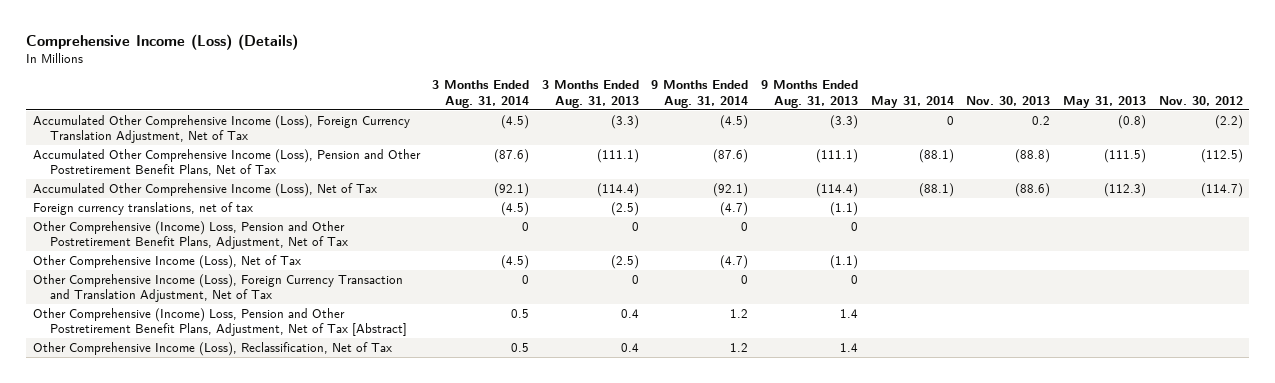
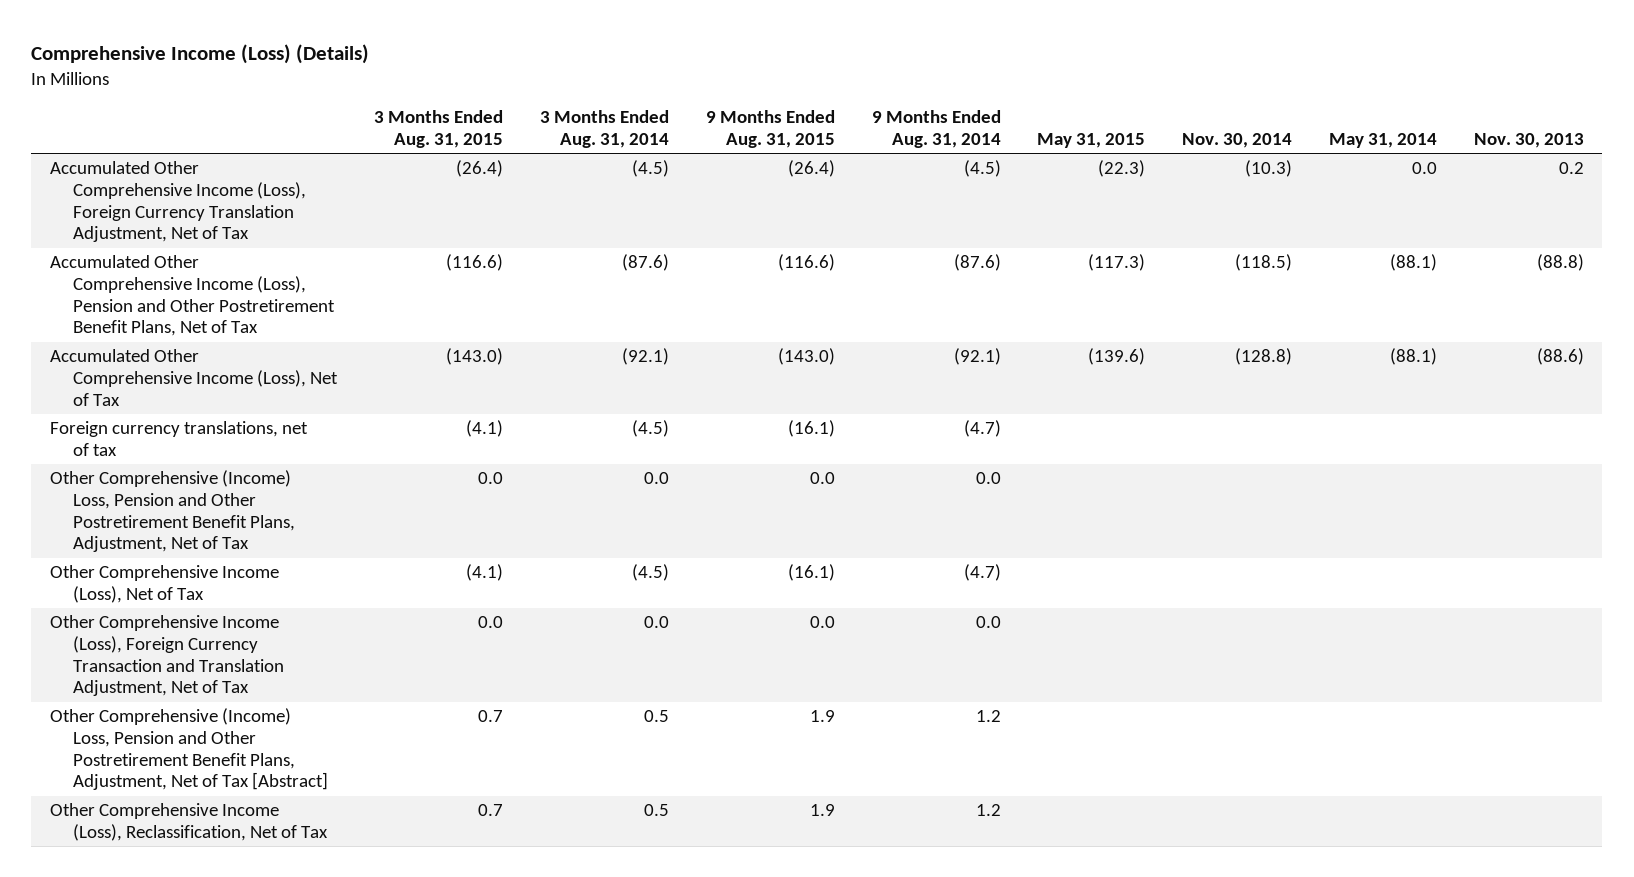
[541,80,639,108] 3 Months Ended Aug. 31, 2013 -> none
[761,80,859,108] 9 Months Ended Aug. 31, 2013 -> none
[1063,95,1147,108] May 31, 2013 -> none
[1158,95,1243,106] Nov. 30, 2012 -> none
none -> [374,110,504,149] 3 Months Ended Aug. 31, 2015
none -> [705,110,835,149] 9 Months Ended Aug. 31, 2015
none -> [1037,133,1146,149] May 31, 2015
none -> [1182,133,1293,149] Nov. 30, 2014
[946,115,954,125] 0 -> [1412,162,1438,175] 0.0
[522,221,530,231] 0 -> [644,472,670,485] 0.0
[741,221,749,231] 0 -> [975,472,1001,485] 0.0
[522,274,530,284] 0 -> [644,616,670,629] 0.0
[741,274,749,284] 0 -> [975,616,1001,629] 0.0

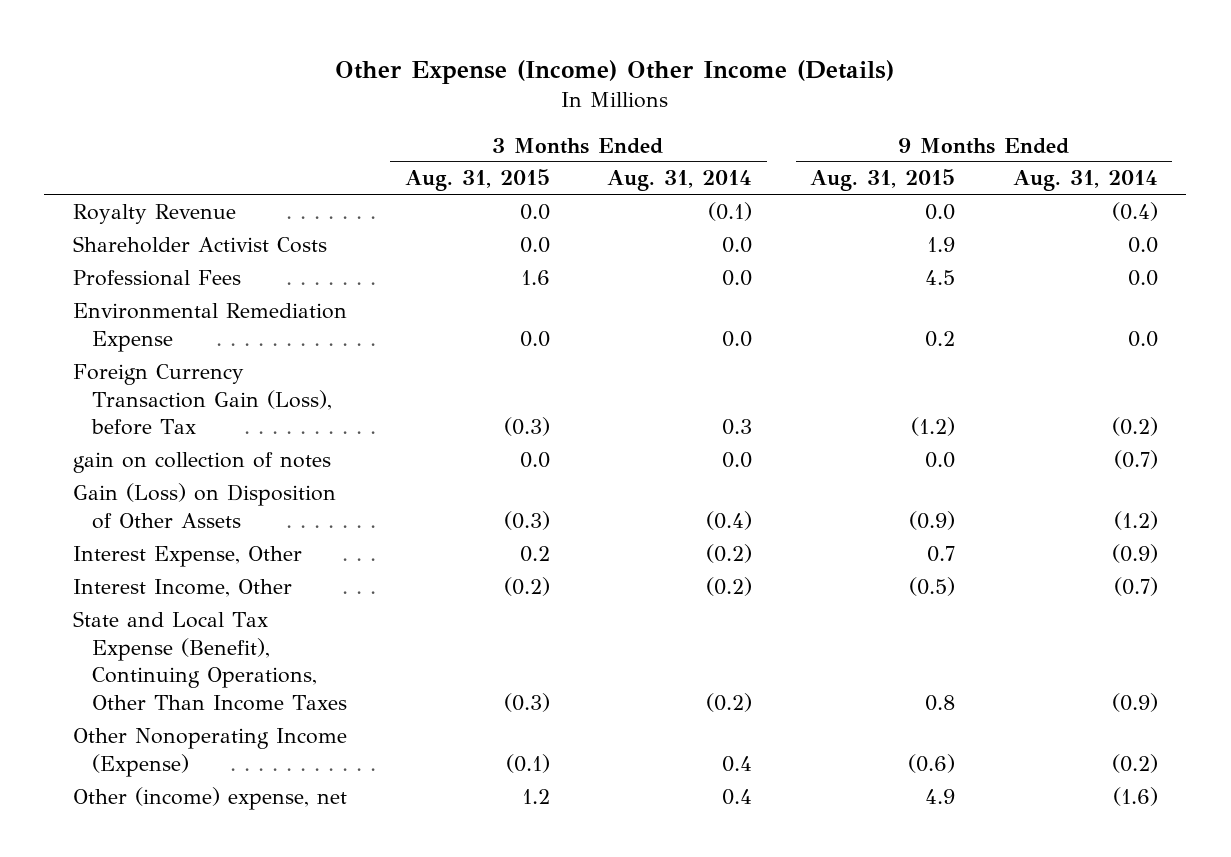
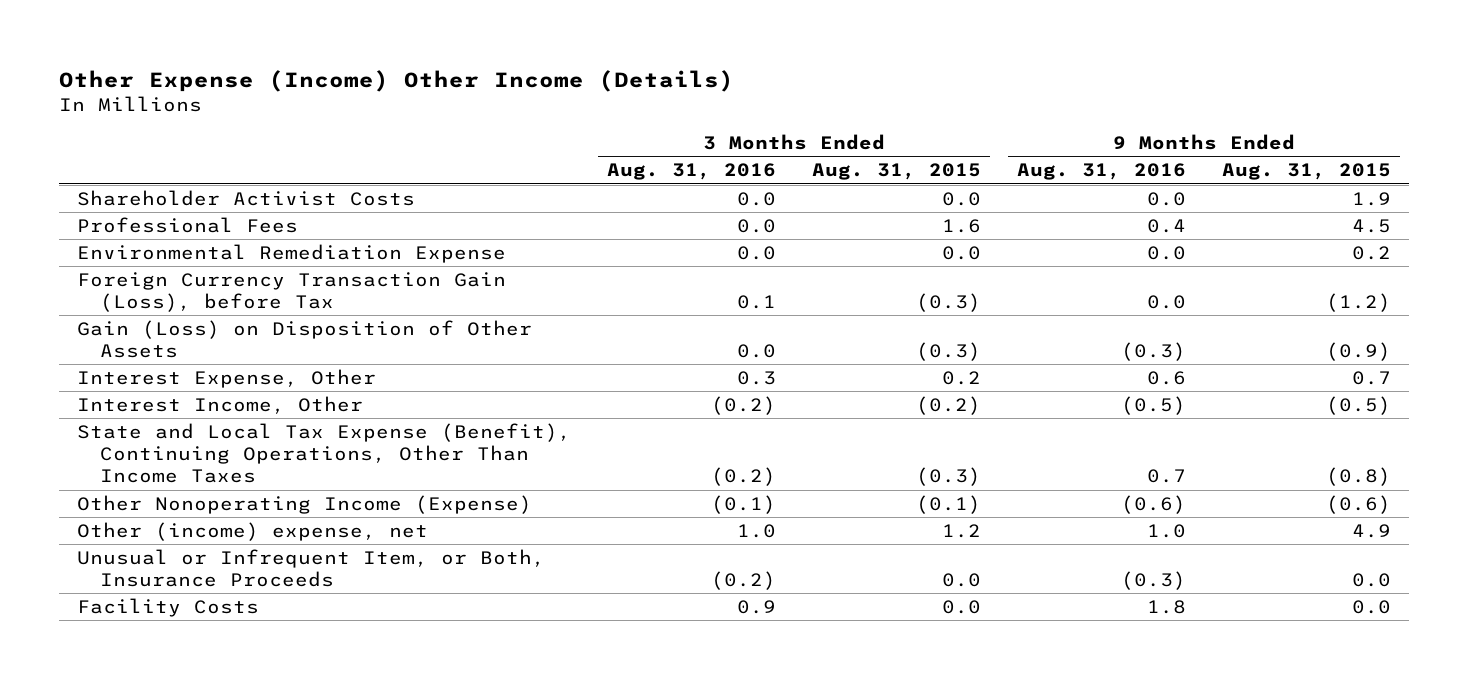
[607,170,753,192] Aug. 31, 2014 -> none
[1012,170,1158,192] Aug. 31, 2014 -> none
none -> [606,163,776,181] Aug. 31, 2016
none -> [1016,163,1186,181] Aug. 31, 2016
[72,203,236,224] Royalty Revenue -> none
[72,451,331,473] gain on collection of notes -> none
[924,694,955,711] 0.8 -> [1325,467,1391,487] (0.8)
none -> [76,548,545,588] Unusual or Infrequent Item, or Both, Insurance Proceeds
none -> [76,597,259,617] Facility Costs

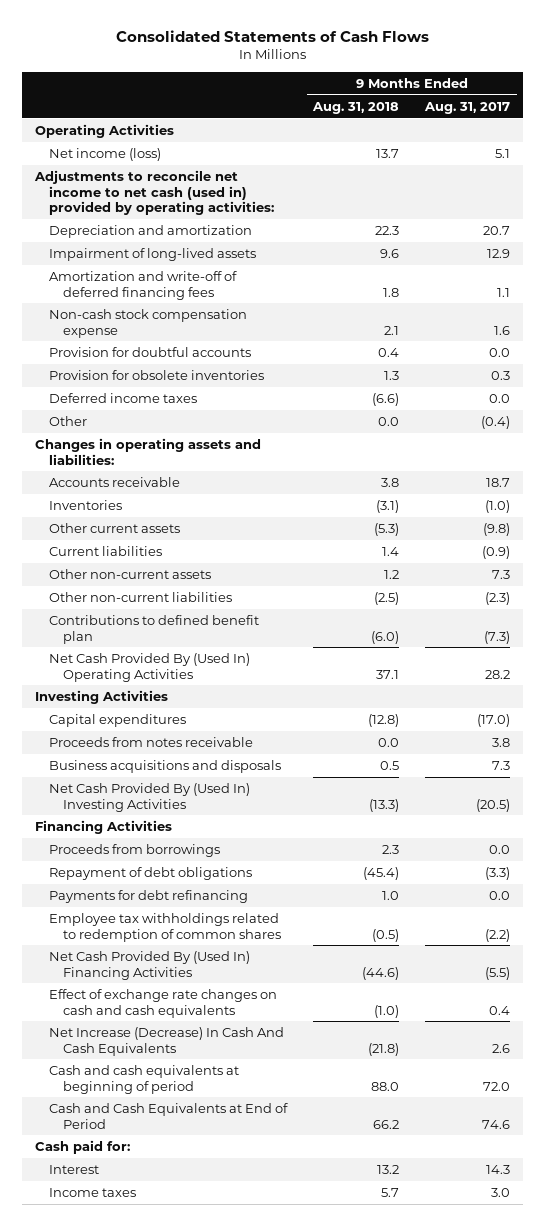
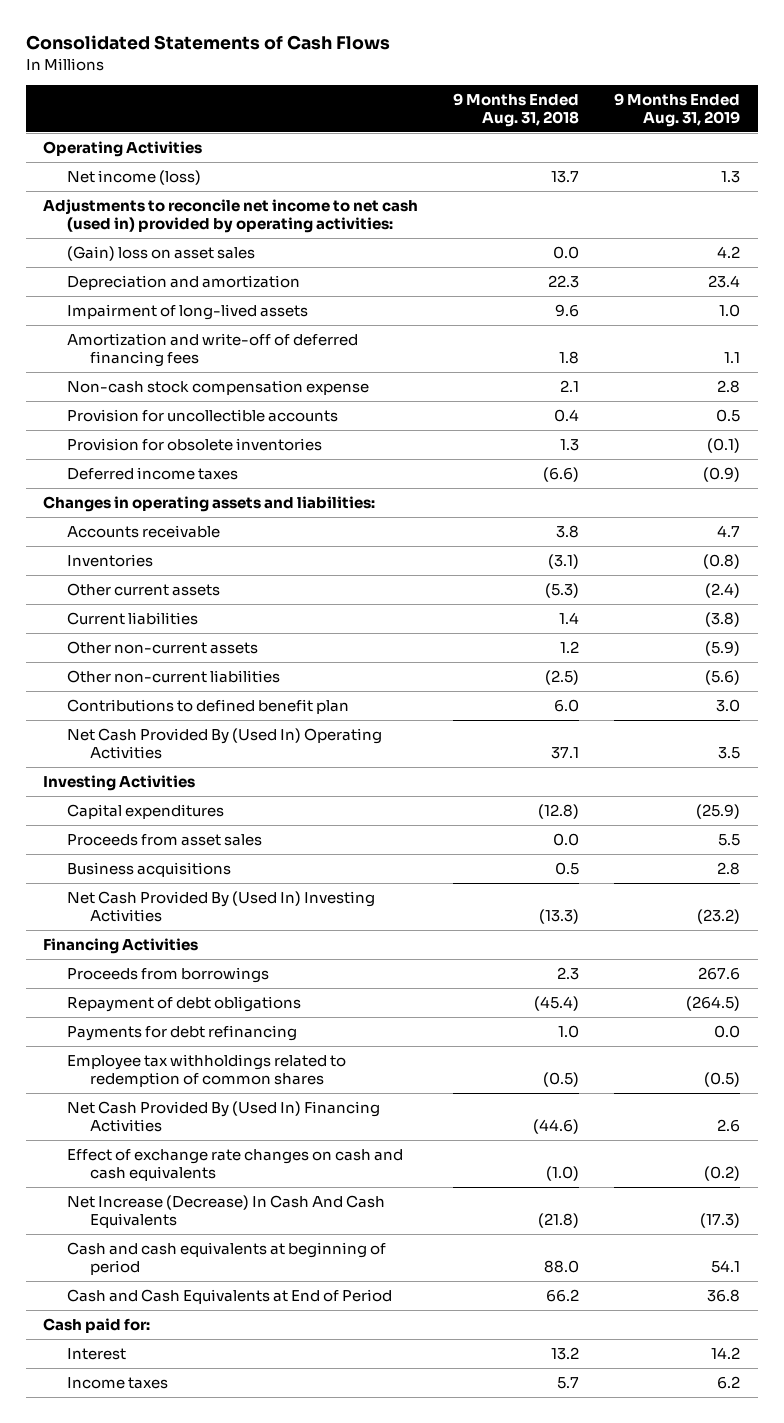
[424,101,511,114] Aug. 31, 2017 -> none
none -> [614,93,741,127] 9 Months Ended Aug. 31, 2019
none -> [66,246,255,262] (Gain) loss on asset sales
[49,346,252,357] Provision for doubtful accounts -> [66,409,338,423] Provision for uncollectible accounts
[49,415,88,426] Other -> none
[371,630,400,644] (6.0) -> [554,699,580,713] 6.0
[49,736,254,747] Proceeds from notes receivable -> none
none -> [66,834,262,847] Proceeds from asset sales
[49,759,282,773] Business acquisitions and disposals -> [66,862,231,878] Business acquisitions

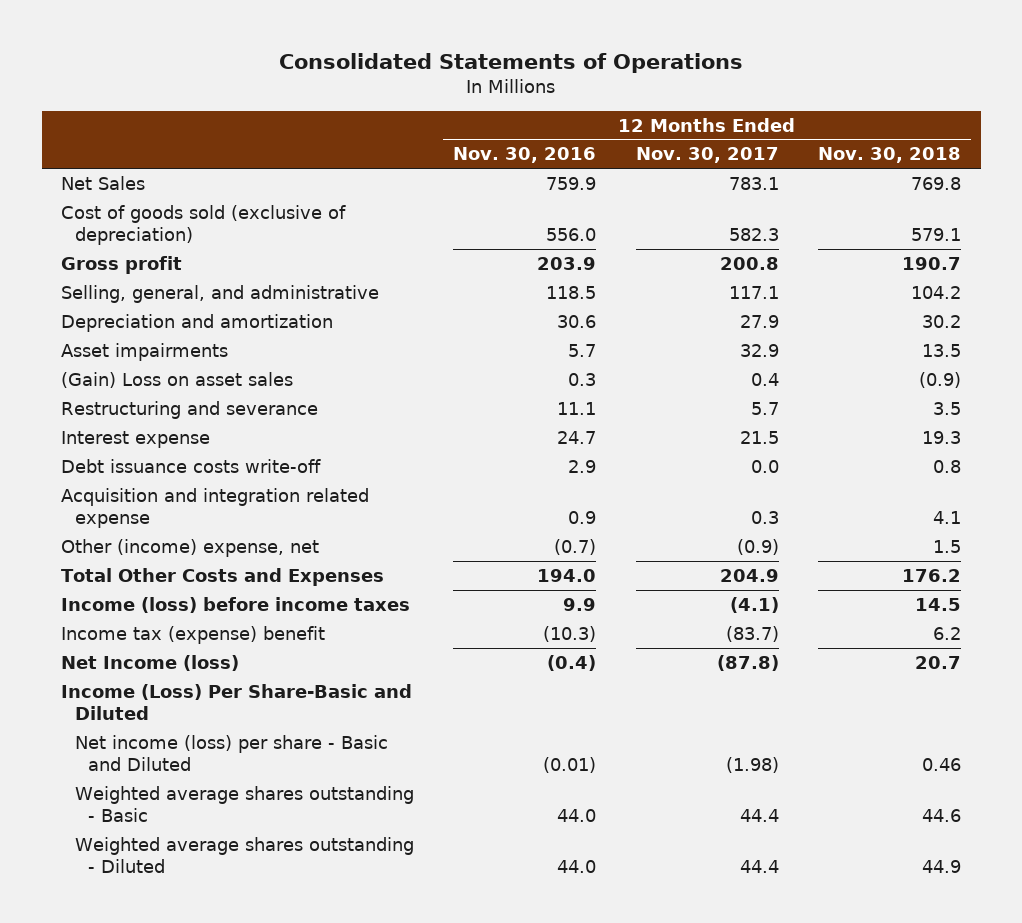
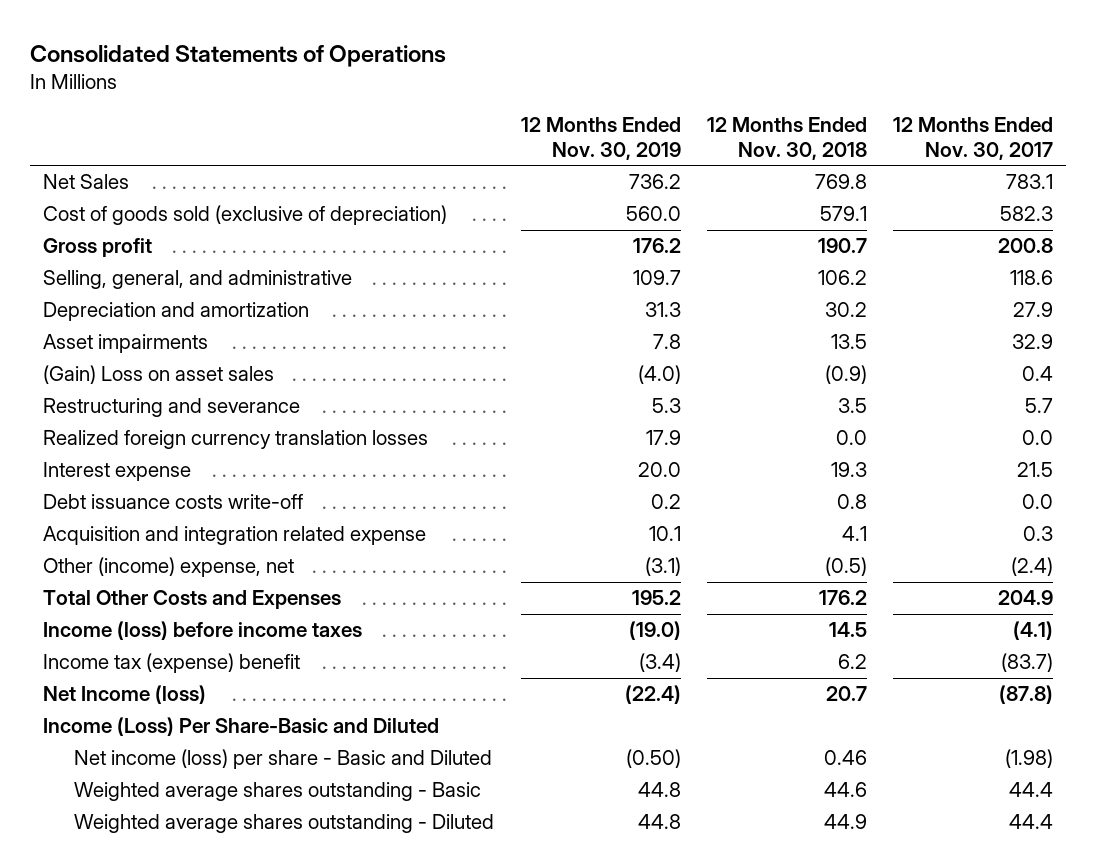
[453,147,597,164] Nov. 30, 2016 -> none
none -> [520,117,681,161] 12 Months Ended Nov. 30, 2019
[728,285,779,299] 117.1 -> [1010,270,1054,286] 118.6
[910,285,961,299] 104.2 -> [817,270,867,286] 106.2
none -> [43,430,429,450] Realized foreign currency translation losses
[736,538,779,555] (0.9) -> [1011,557,1054,577] (2.4)
[932,539,961,553] 1.5 -> [824,557,867,577] (0.5)

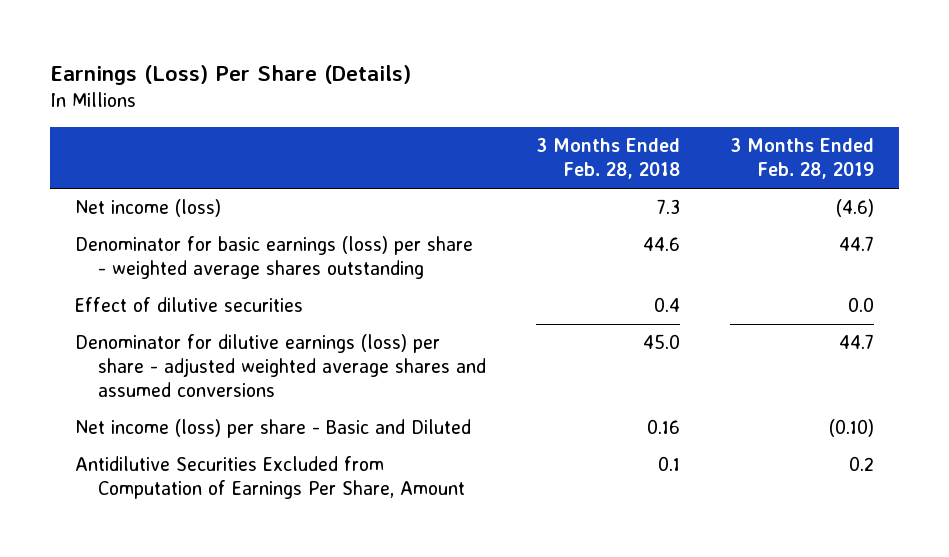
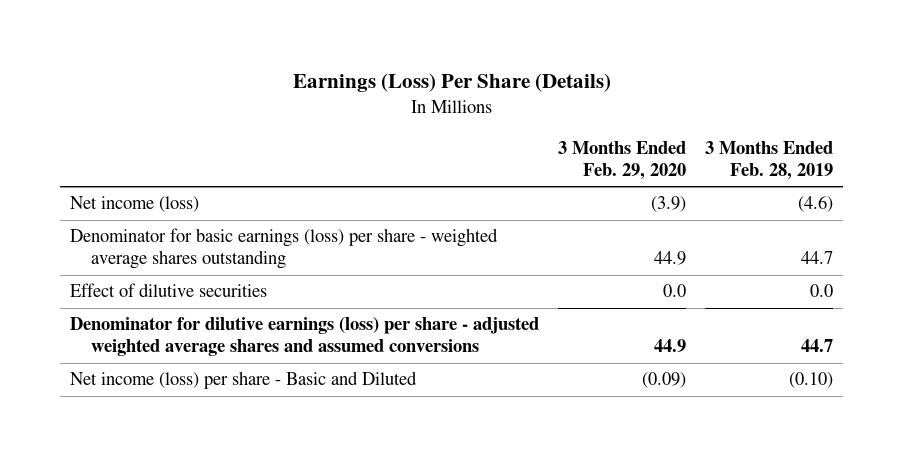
[535,138,680,180] 3 Months Ended Feb. 28, 2018 -> none
none -> [558,140,687,180] 3 Months Ended Feb. 29, 2020
[75,456,466,500] Antidilutive Securities Excluded from Computation of Earnings Per Share, Amount -> none

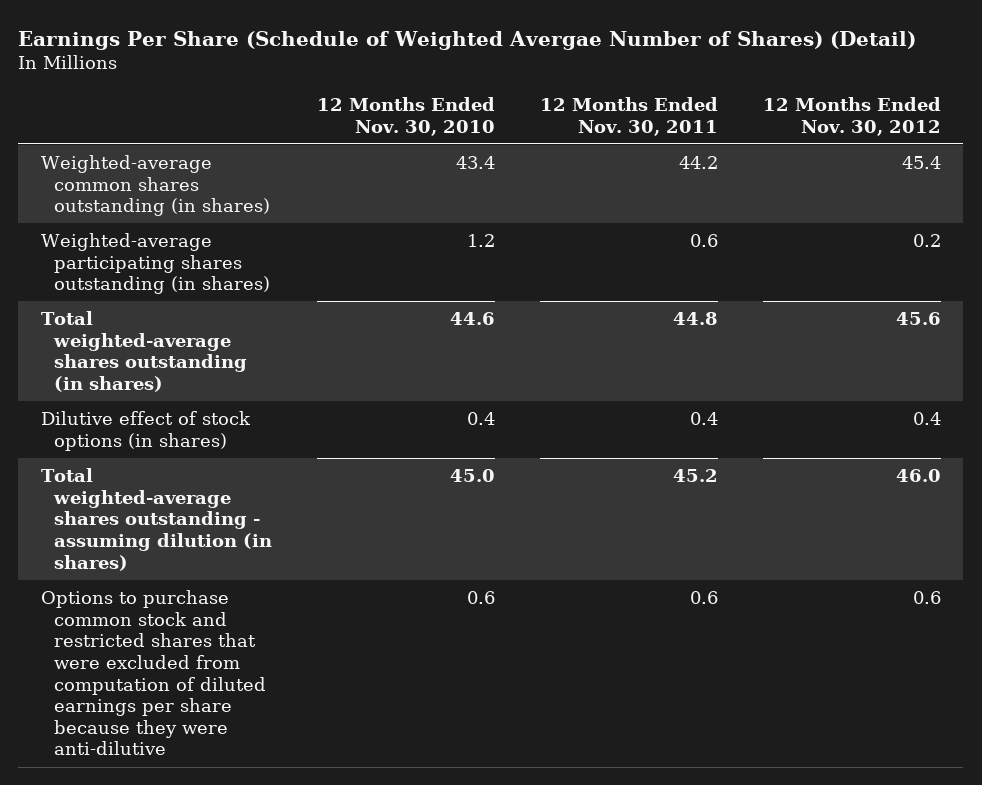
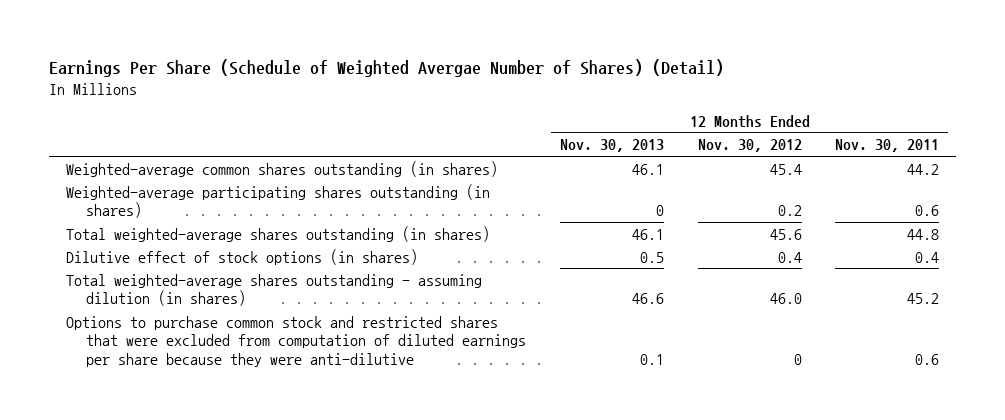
[316,97,495,136] 12 Months Ended Nov. 30, 2010 -> none
none -> [559,139,664,153] Nov. 30, 2013
[912,591,941,605] 0.6 -> [793,354,802,366] 0

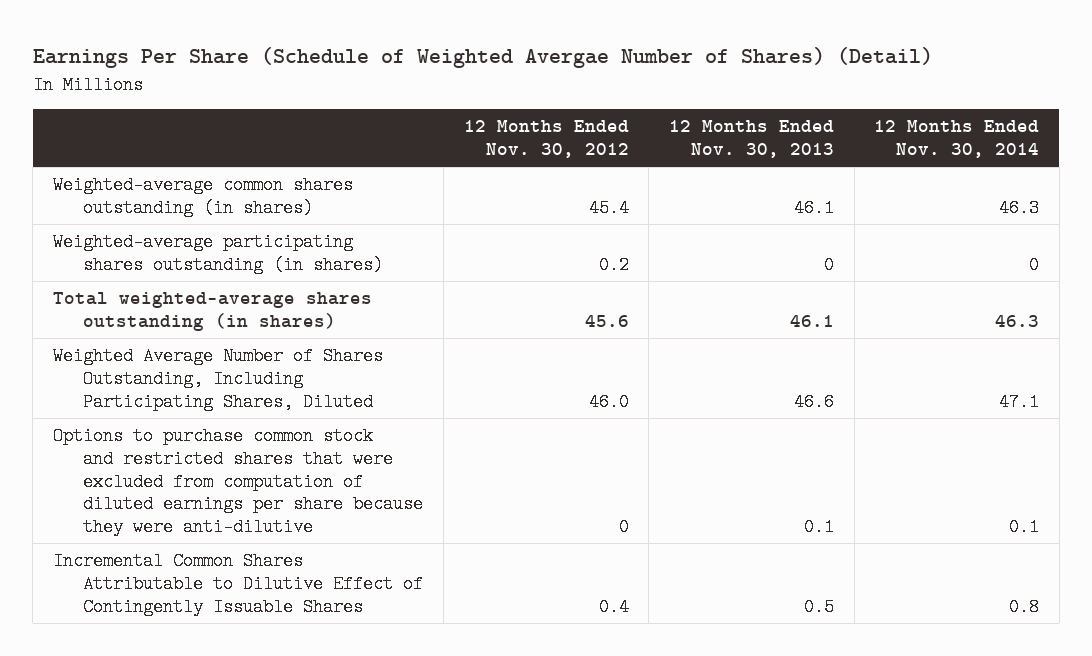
[835,139,940,153] Nov. 30, 2011 -> none
none -> [874,120,1040,159] 12 Months Ended Nov. 30, 2014
[65,248,418,265] Dilutive effect of stock options (in shares) -> none
[65,273,482,307] Total weighted-average shares outstanding - assuming dilution (in shares) -> [53,347,384,411] Weighted Average Number of Shares Outstanding, Including Participating Shares, Diluted
none -> [53,552,424,616] Incremental Common Shares Attributable to Dilutive Effect of Contingently Issuable Shares

